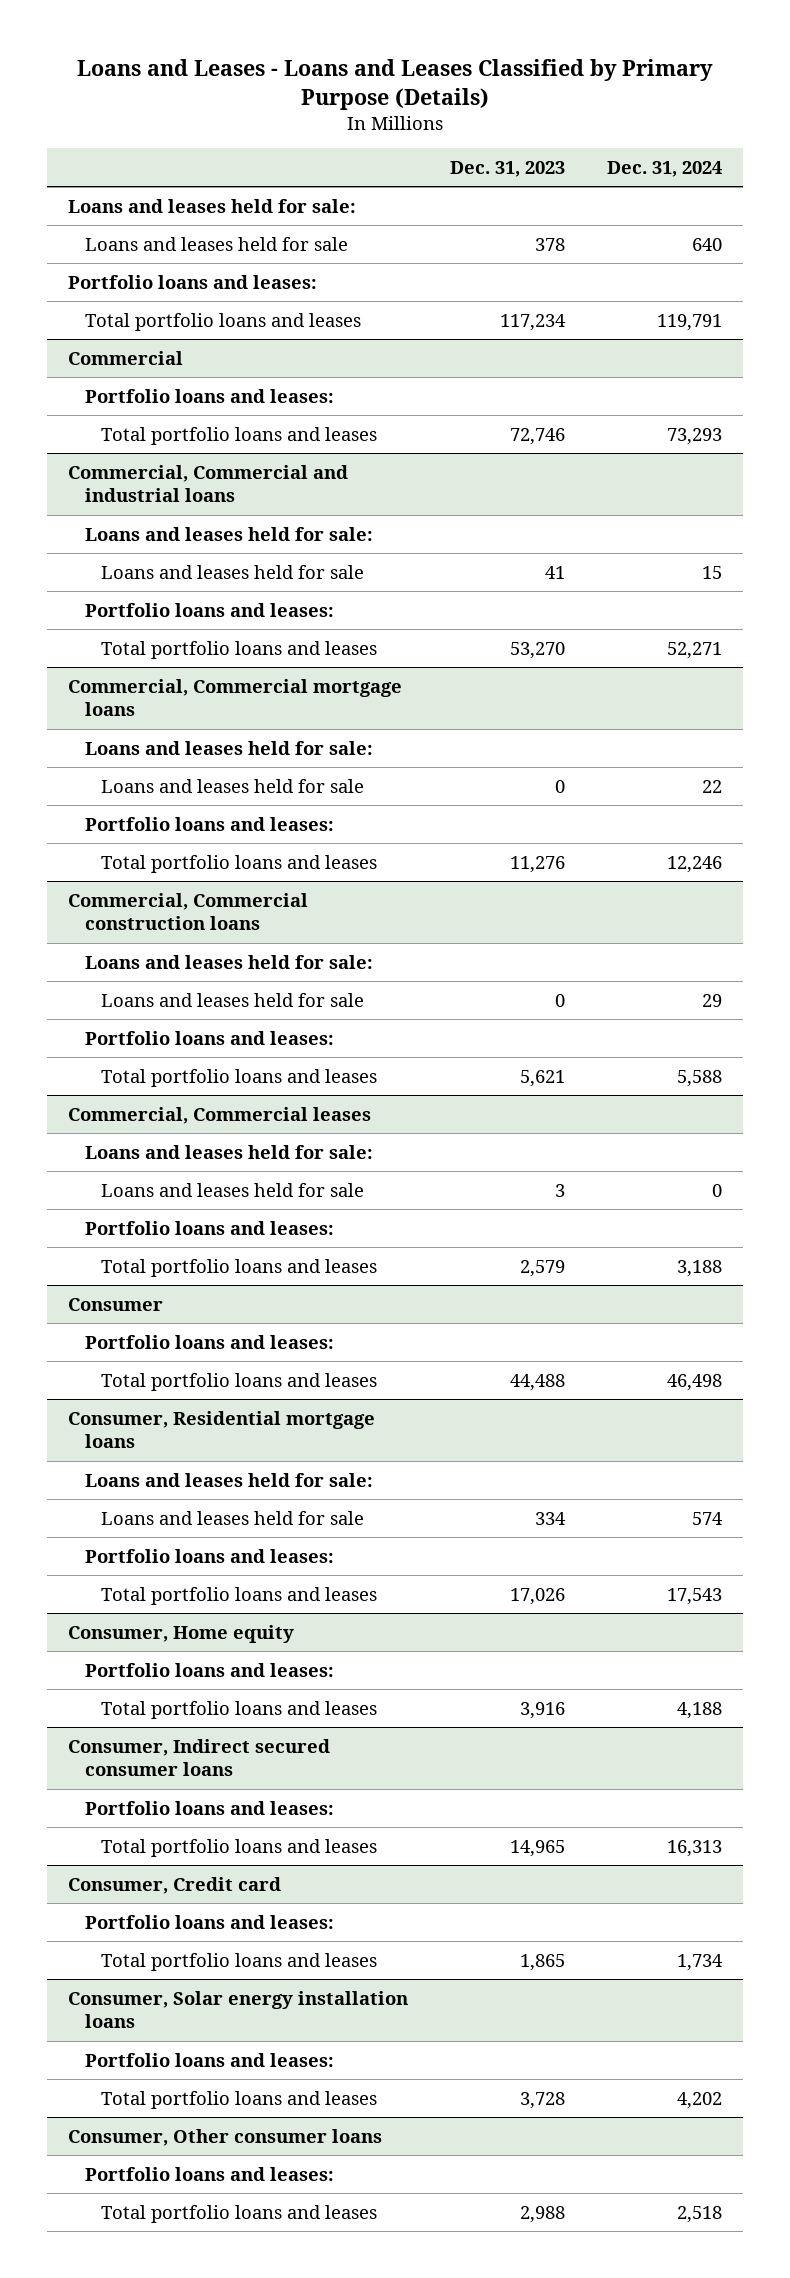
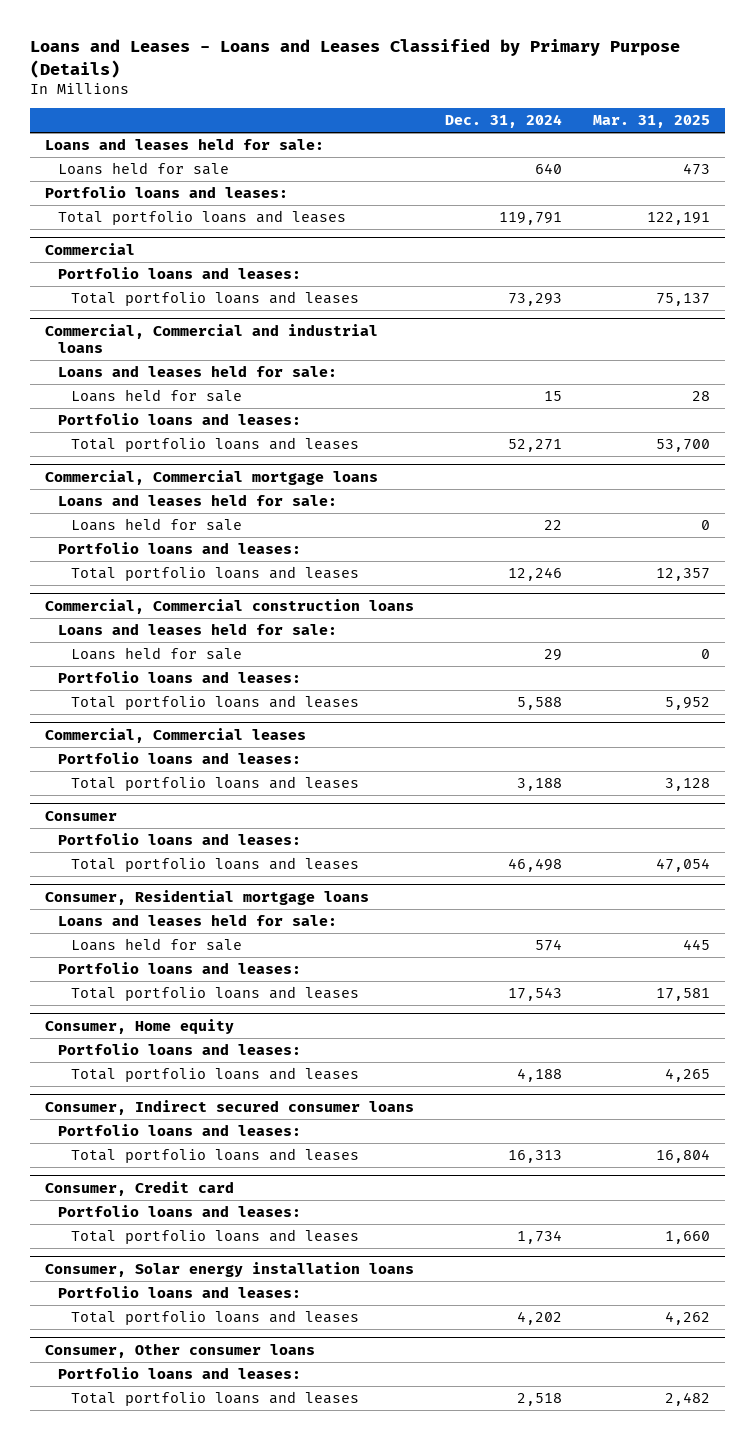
[449,161,565,178] Dec. 31, 2023 -> none
none -> [593,115,711,129] Mar. 31, 2025
[84,236,348,251] Loans and leases held for sale -> [58,162,230,176] Loans held for sale
[101,564,365,579] Loans and leases held for sale -> [71,389,243,403] Loans held for sale
[101,778,365,793] Loans and leases held for sale -> [71,518,243,532] Loans held for sale
[101,992,365,1007] Loans and leases held for sale -> [71,647,243,661] Loans held for sale
[84,1144,373,1159] Loans and leases held for sale: -> none
[101,1182,365,1197] Loans and leases held for sale -> none
[101,1510,365,1525] Loans and leases held for sale -> [71,938,243,952] Loans held for sale

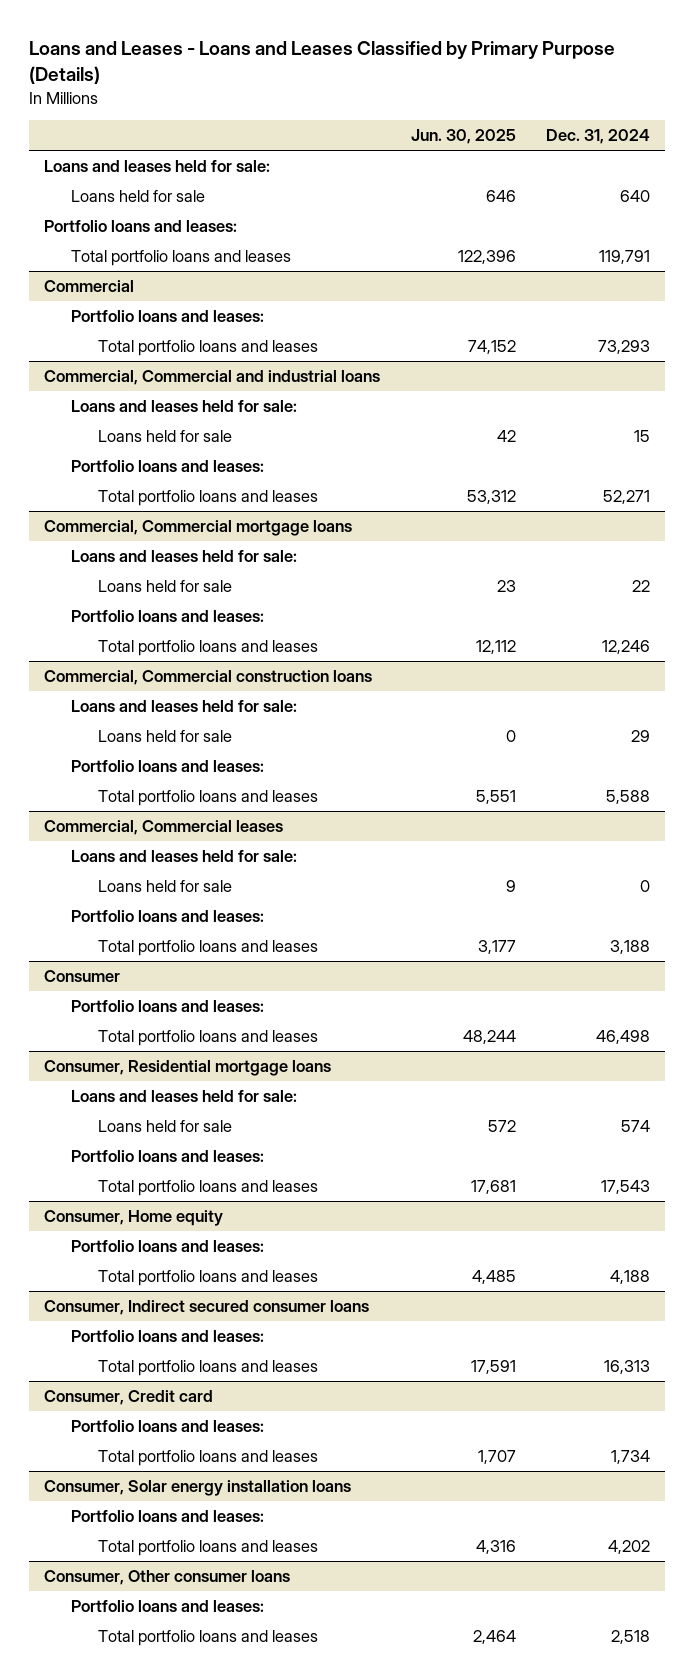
[593,115,711,129] Mar. 31, 2025 -> none
none -> [410,129,516,145] Jun. 30, 2025
none -> [71,850,298,863] Loans and leases held for sale:
none -> [97,880,232,893] Loans held for sale

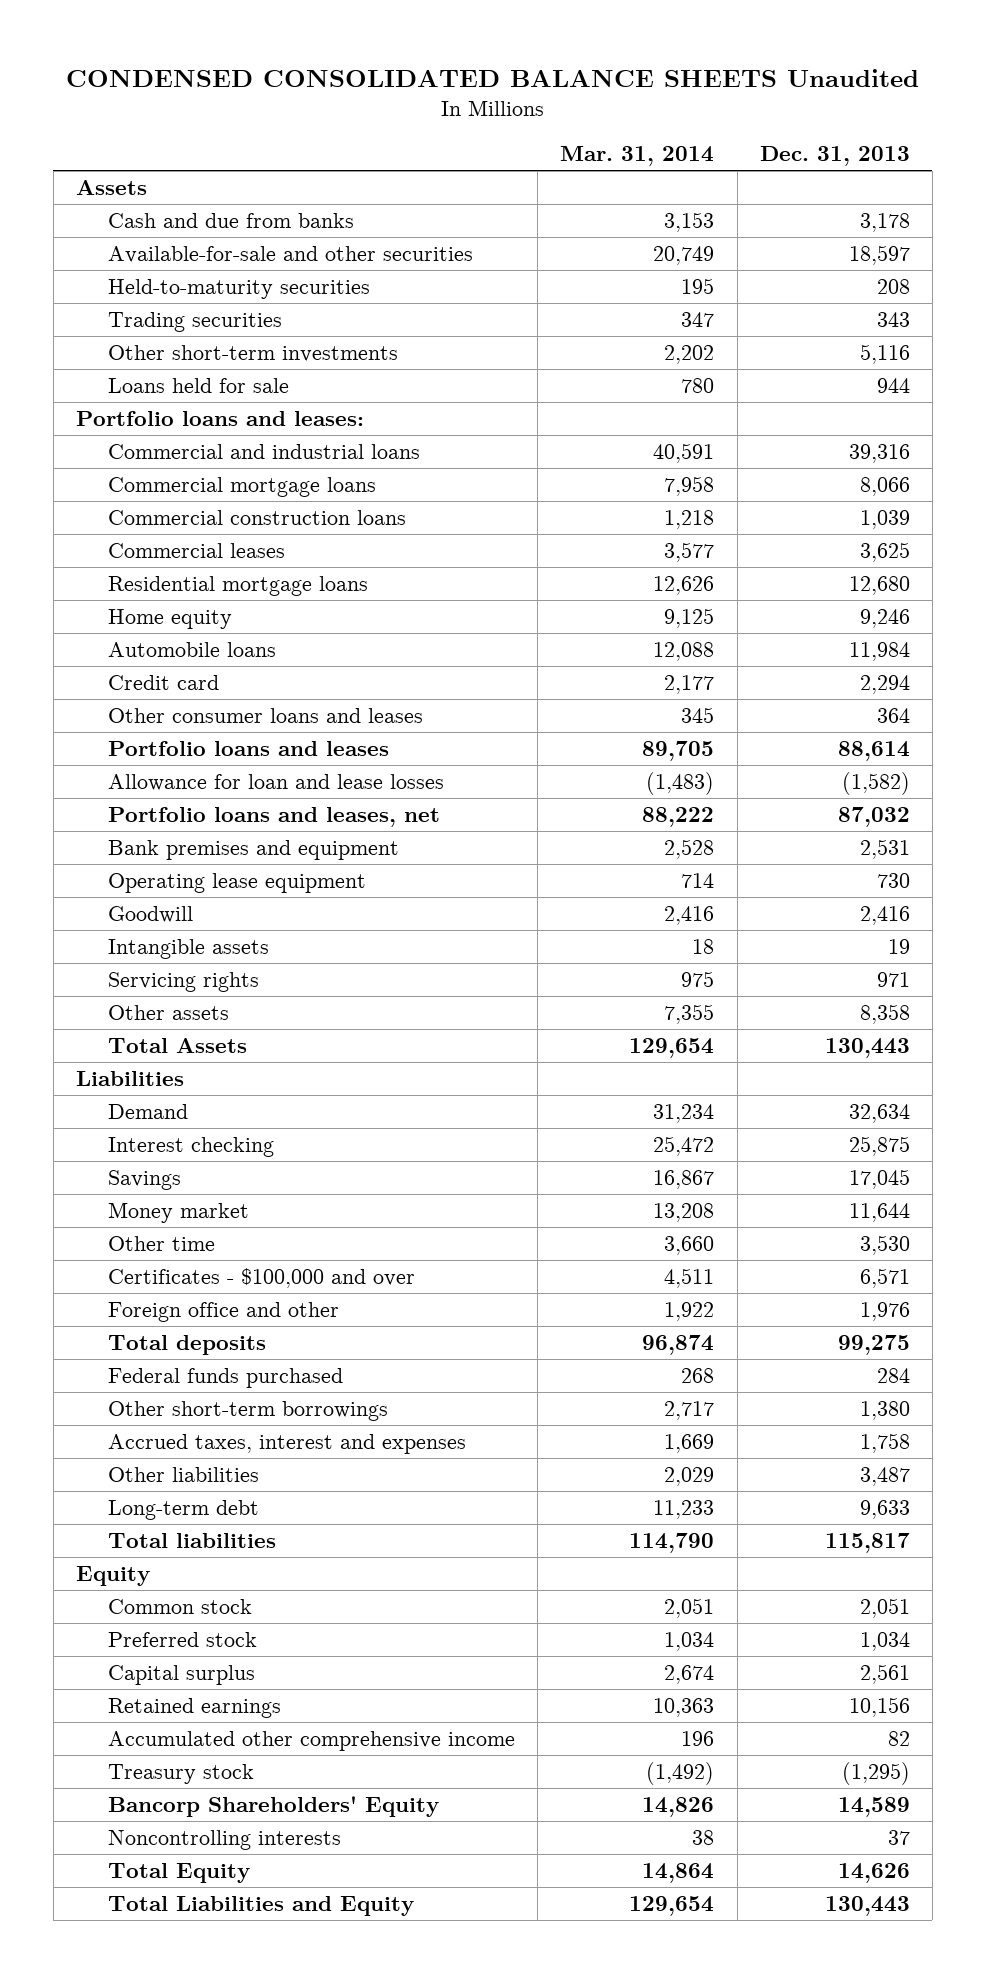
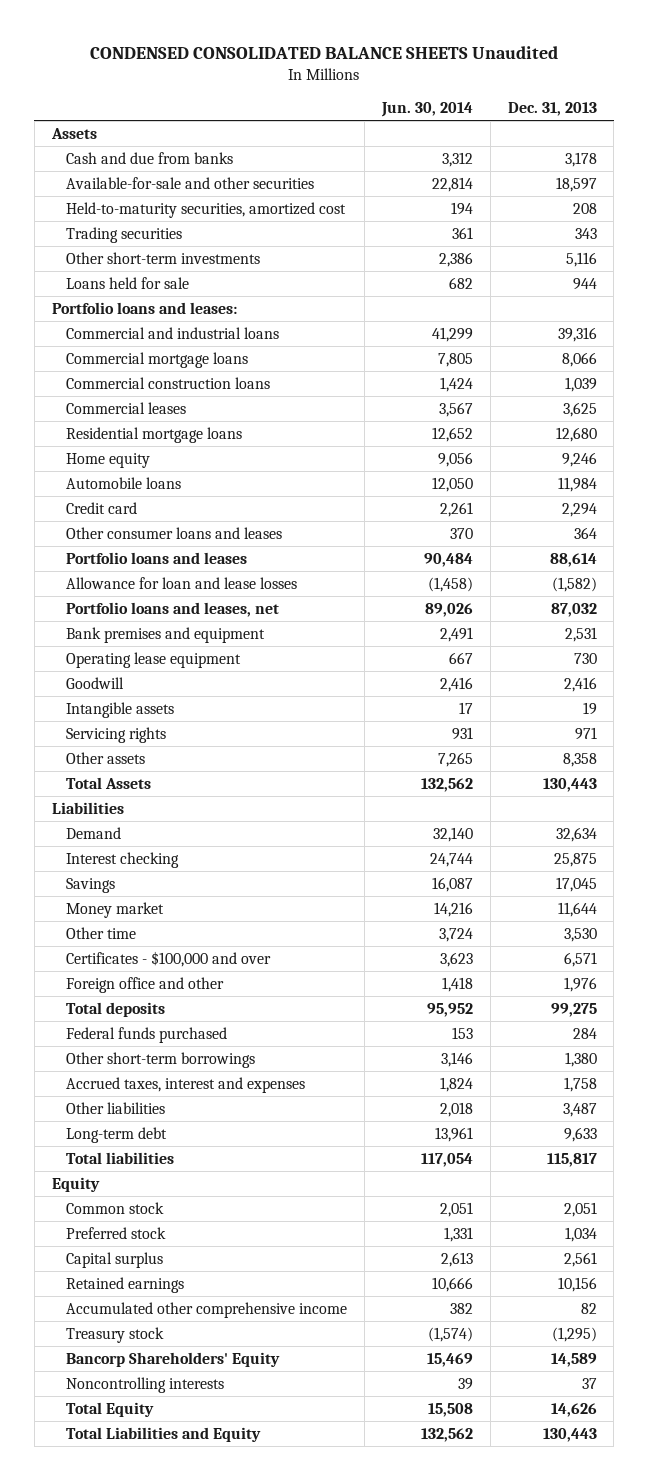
[560,146,715,167] Mar. 31, 2014 -> none
none -> [380,102,473,118] Jun. 30, 2014
[108,279,371,300] Held-to-maturity securities -> [66,201,347,218] Held-to-maturity securities, amortized cost

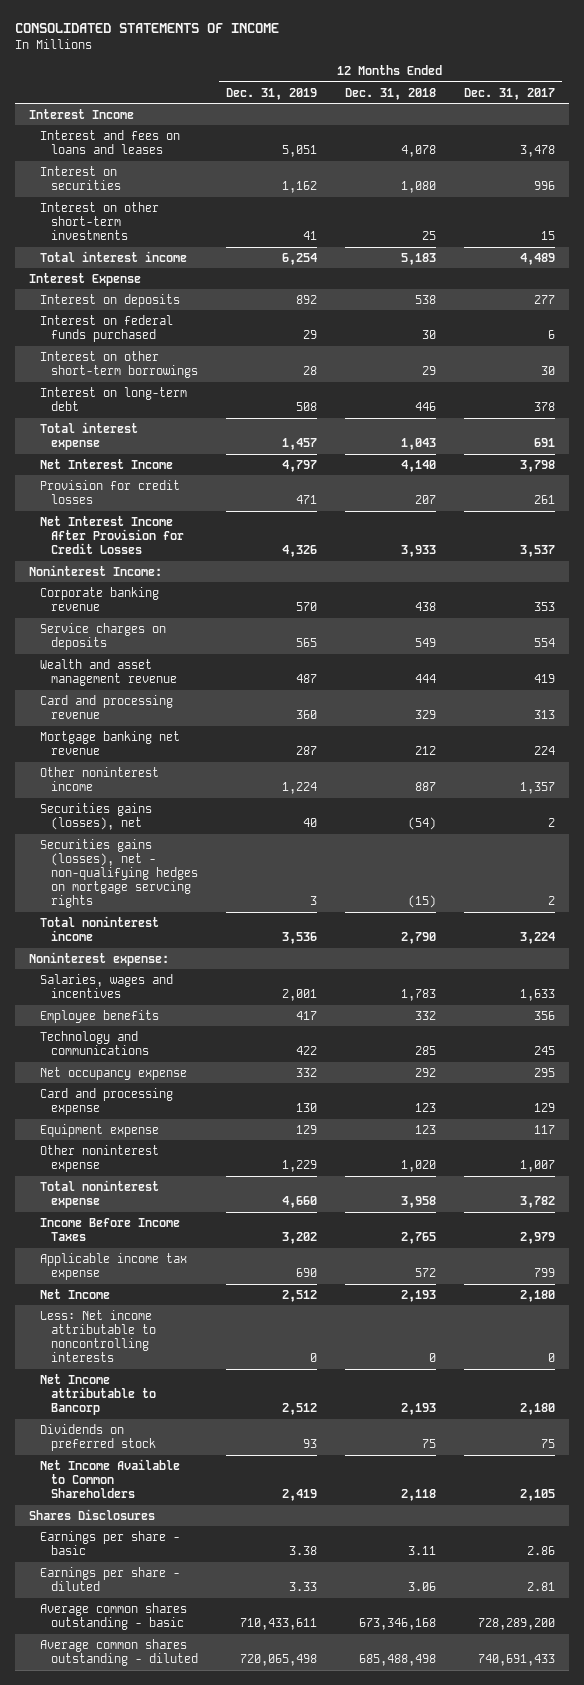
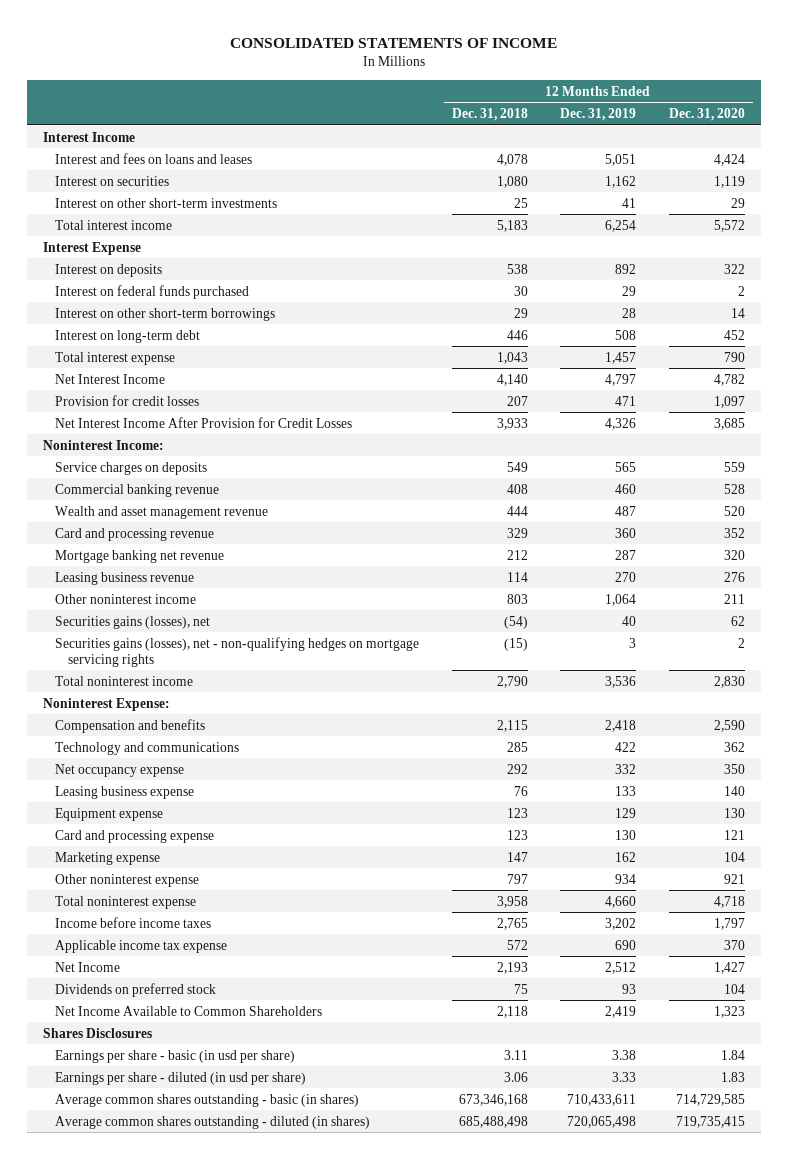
[463,87,555,100] Dec. 31, 2017 -> none
none -> [668,108,745,122] Dec. 31, 2020
[40,586,160,611] Corporate banking revenue -> none
none -> [55,483,220,497] Commercial banking revenue
none -> [55,571,195,585] Leasing business revenue
[281,781,317,794] 1,224 -> [605,593,637,606] 1,064
[414,781,436,791] 887 -> [506,593,528,604] 803
[40,838,199,909] Securities gains (losses), net - non-qualifying hedges on mortgage servcing rights -> [55,636,420,667] Securities gains (losses), net - non-qualifying hedges on mortgage servicing rights
[40,973,174,998] Salaries, wages and incentives -> none
[40,1009,160,1023] Employee benefits -> none
[29,951,170,966] Noninterest expense: -> [43,697,171,711] Noninterest Expense:
none -> [55,718,206,733] Compensation and benefits
none -> [55,785,195,799] Leasing business expense
[40,1087,174,1115] Card and processing expense -> [55,829,215,843] Card and processing expense
none -> [55,851,161,865] Marketing expense
[281,1159,317,1172] 1,229 -> [615,873,637,884] 934
[400,1159,436,1172] 1,020 -> [506,873,528,884] 797
[40,1217,181,1241] Income Before Income Taxes -> [55,916,212,928] Income before income taxes
[40,1309,157,1363] Less: Net income attributable to noncontrolling interests -> none
[40,1373,157,1416] Net Income attributable to Bancorp -> none
[40,1530,181,1555] Earnings per share - basic -> [55,1049,296,1063] Earnings per share - basic (in usd per share)
[40,1566,181,1591] Earnings per share - diluted -> [55,1071,307,1085] Earnings per share - diluted (in usd per share)
[40,1602,188,1630] Average common shares outstanding - basic -> [55,1093,360,1107] Average common shares outstanding - basic (in shares)
[40,1638,199,1666] Average common shares outstanding - diluted -> [55,1115,371,1129] Average common shares outstanding - diluted (in shares)

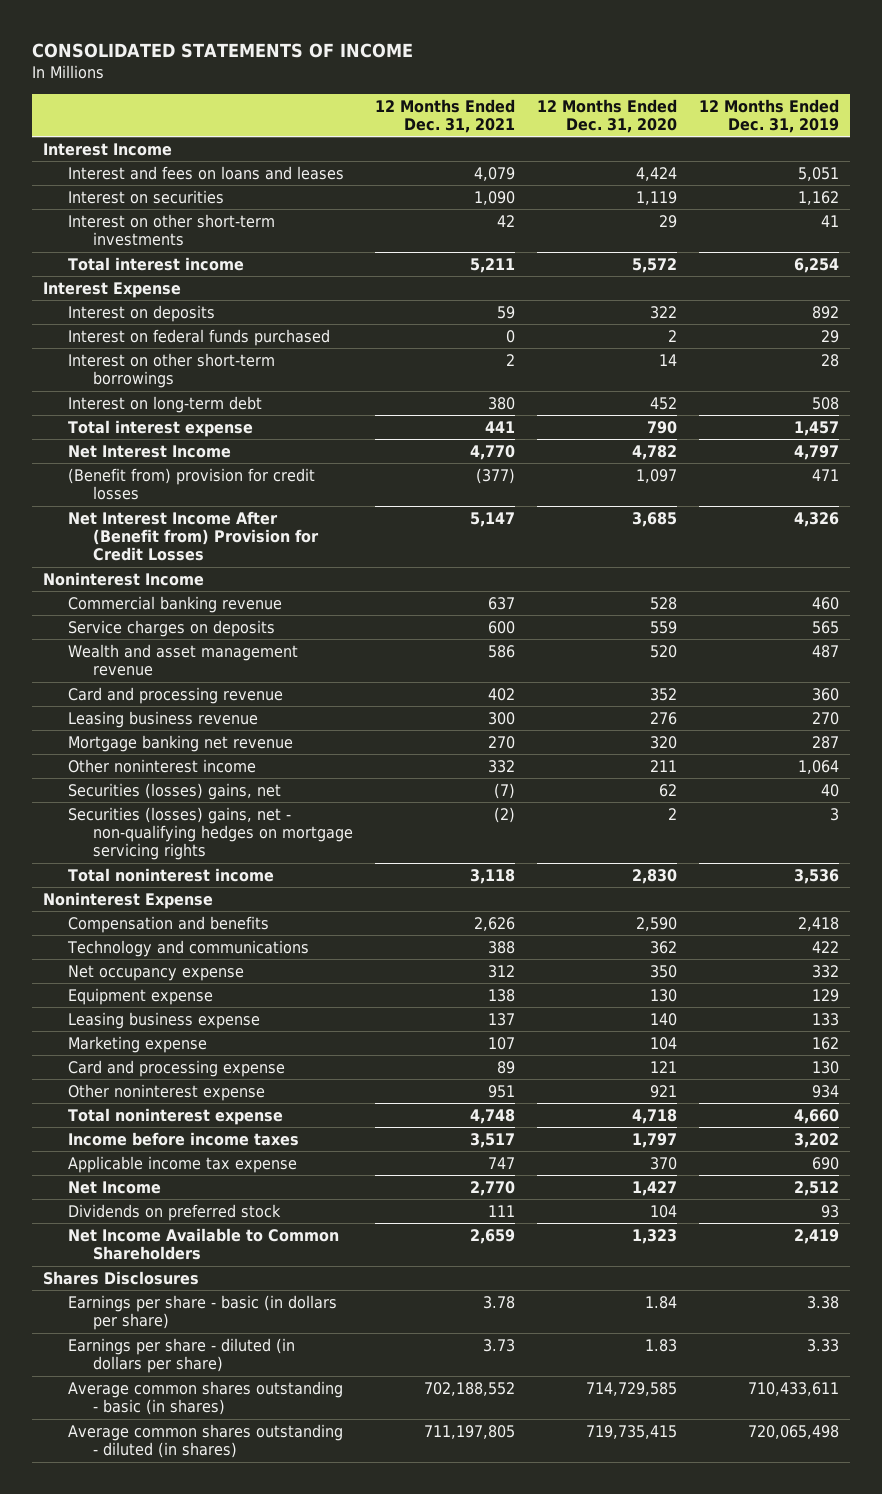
[451,108,528,122] Dec. 31, 2018 -> none
none -> [375,98,516,133] 12 Months Ended Dec. 31, 2021
[55,394,200,406] Provision for credit losses -> [68,467,316,501] (Benefit from) provision for credit losses
[55,416,353,428] Net Interest Income After Provision for Credit Losses -> [68,510,320,562] Net Interest Income After (Benefit from) Provision for Credit Losses
[43,439,165,450] Noninterest Income: -> [42,571,204,586] Noninterest Income
[55,461,208,475] Service charges on deposits -> [68,619,276,637] Service charges on deposits
[55,549,225,563] Mortgage banking net revenue -> [68,734,294,752] Mortgage banking net revenue
[55,615,211,629] Securities gains (losses), net -> [68,782,282,800] Securities (losses) gains, net
[55,636,420,667] Securities gains (losses), net - non-qualifying hedges on mortgage servicing rights -> [68,806,354,861] Securities (losses) gains, net - non-qualifying hedges on mortgage servicing rights
[43,697,171,711] Noninterest Expense: -> [42,891,213,909] Noninterest Expense
[55,785,195,799] Leasing business expense -> [68,1011,261,1029] Leasing business expense
[55,829,215,843] Card and processing expense -> [68,1059,286,1077] Card and processing expense
[55,1049,296,1063] Earnings per share - basic (in usd per share) -> [68,1294,338,1331] Earnings per share - basic (in dollars per share)
[55,1071,307,1085] Earnings per share - diluted (in usd per share) -> [68,1337,296,1374] Earnings per share - diluted (in dollars per share)

